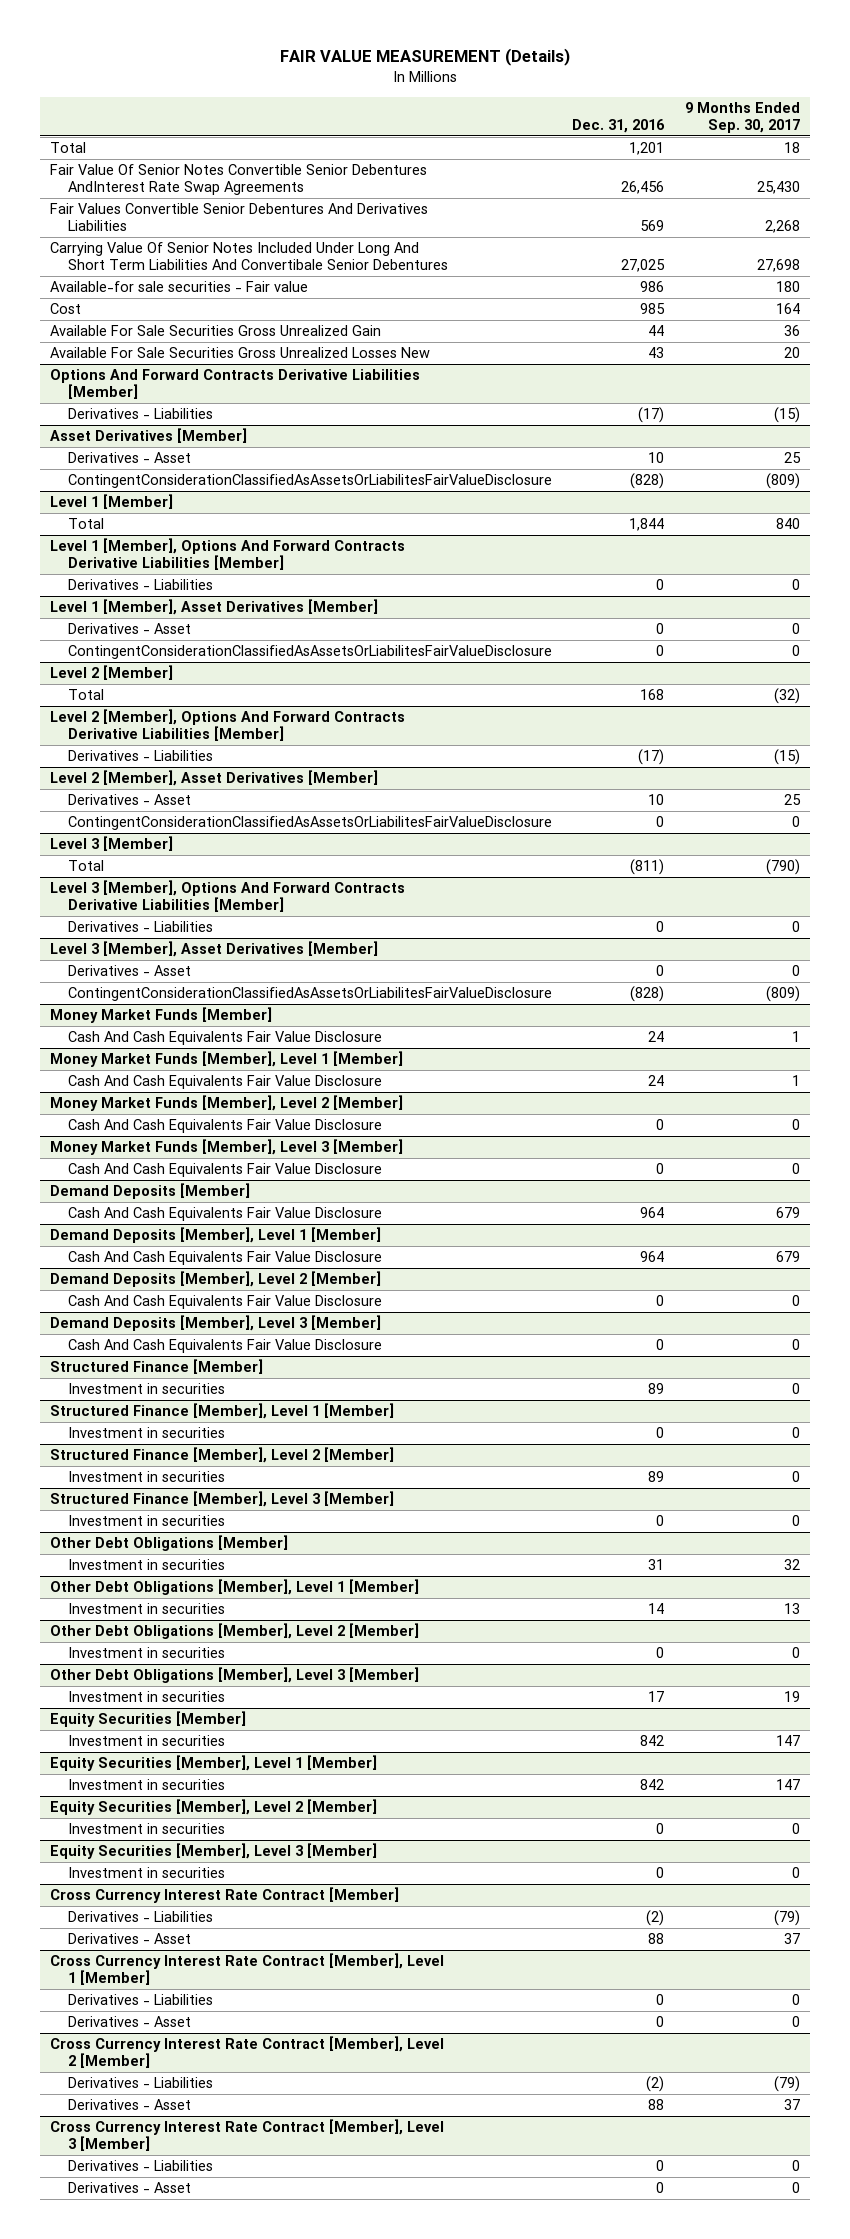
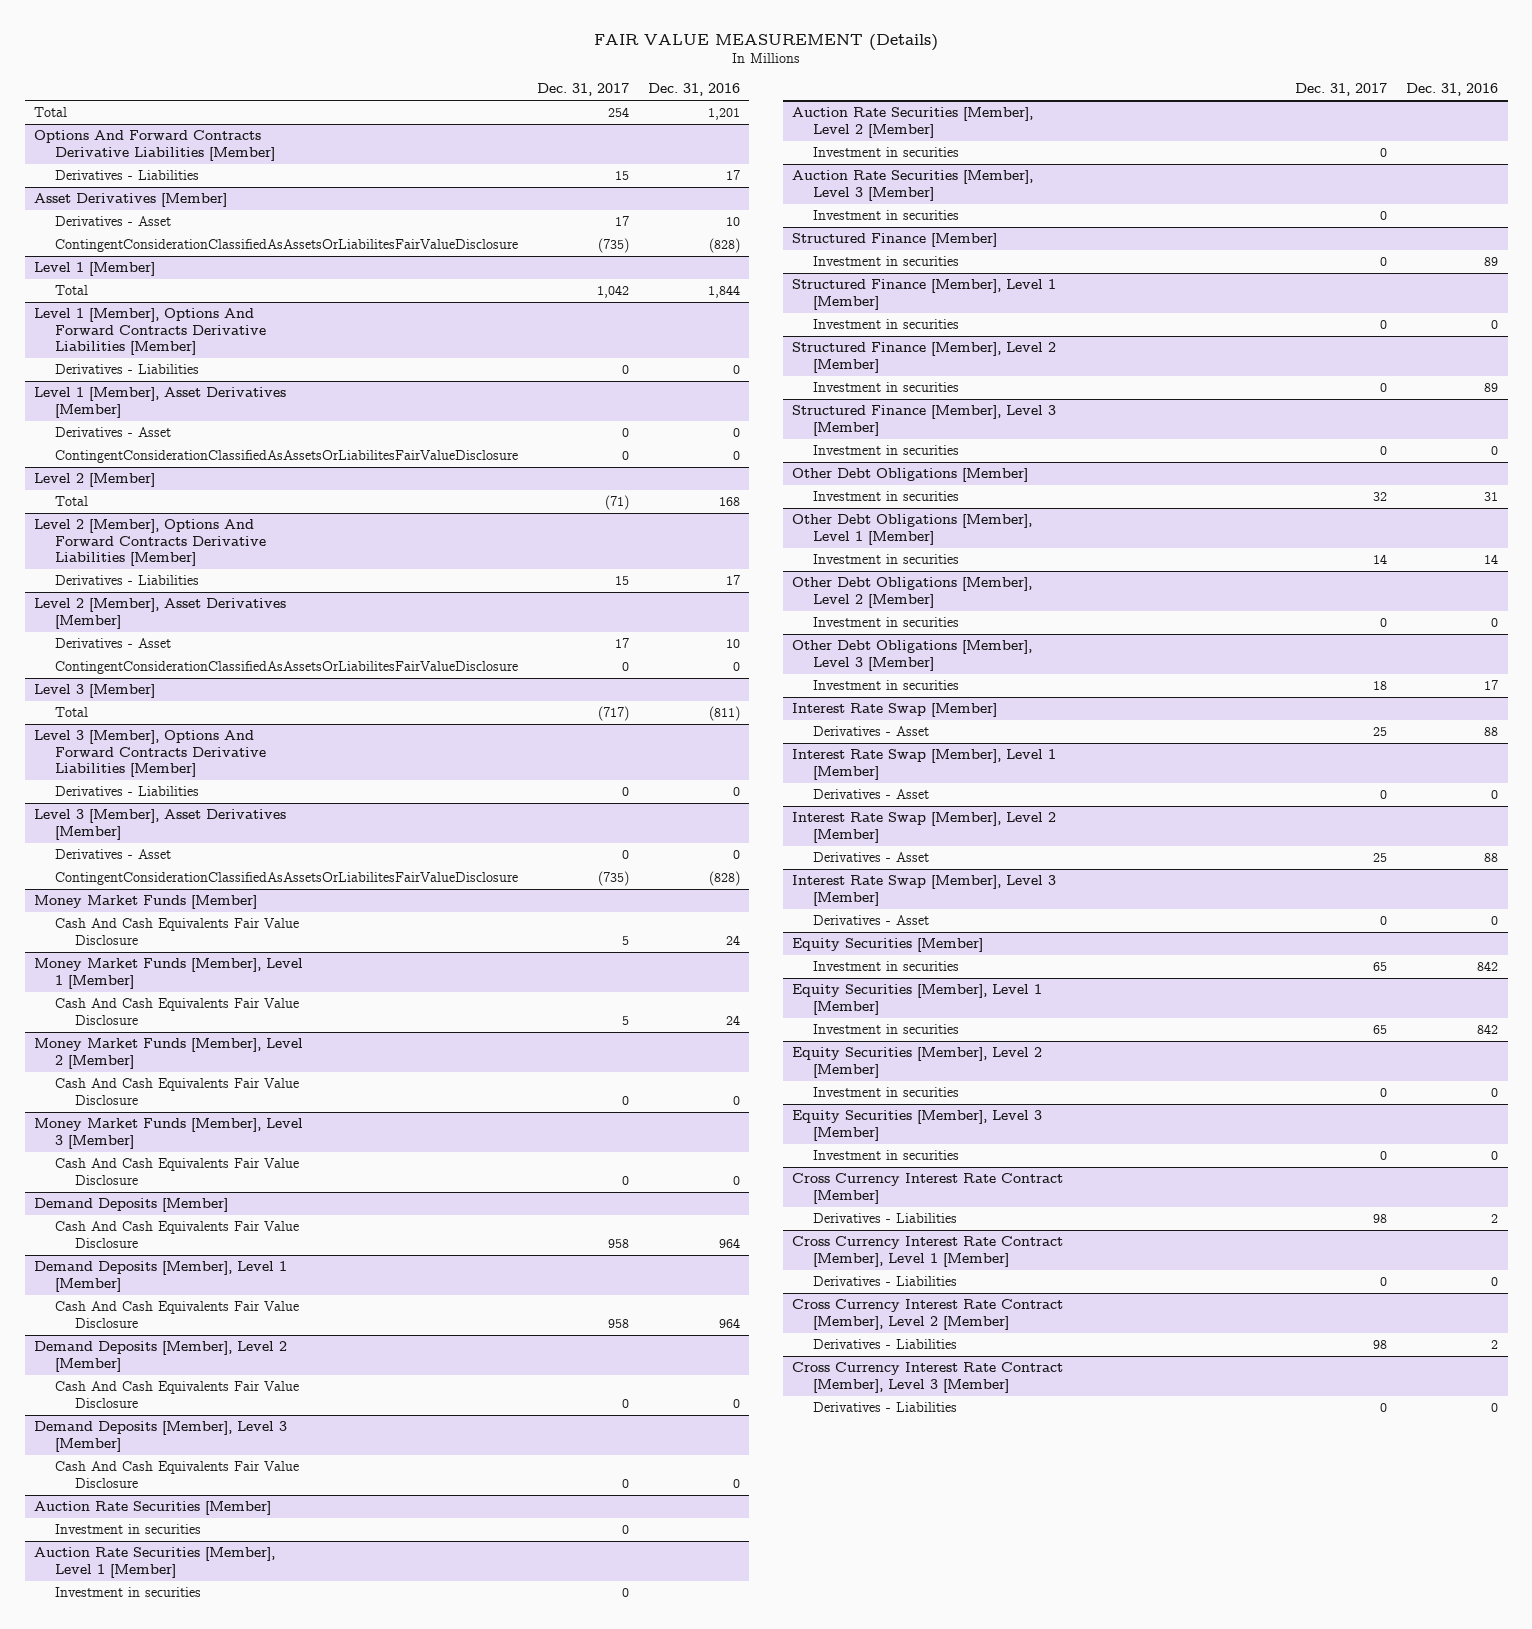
[684,101,800,134] 9 Months Ended Sep. 30, 2017 -> none
none -> [536,83,629,97] Dec. 31, 2017
[50,164,428,196] Fair Value Of Senior Notes Convertible Senior Debentures AndInterest Rate Swap Agreements -> none
[50,203,429,232] Fair Values Convertible Senior Debentures And Derivatives Liabilities -> none
[50,242,448,271] Carrying Value Of Senior Notes Included Under Long And Short Term Liabilities And Convertibale Senior Debentures -> none
[50,281,309,293] Available-for sale securities - Fair value -> none
[50,303,82,315] Cost -> none
[50,325,382,337] Available For Sale Securities Gross Unrealized Gain -> none
[50,347,431,359] Available For Sale Securities Gross Unrealized Losses New -> none
[638,407,665,424] (17) -> [725,170,740,181] 17
[638,749,665,766] (17) -> [725,575,740,586] 17
none -> [34,1501,272,1516] Auction Rate Securities [Member]
none -> [54,1524,201,1535] Investment in securities
none -> [34,1547,276,1578] Auction Rate Securities [Member], Level 1 [Member]
none -> [54,1587,201,1598] Investment in securities
none -> [792,107,1034,138] Auction Rate Securities [Member], Level 2 [Member]
none -> [812,147,959,158] Investment in securities
none -> [792,170,1034,201] Auction Rate Securities [Member], Level 3 [Member]
none -> [812,210,959,221] Investment in securities
none -> [792,703,998,718] Interest Rate Swap [Member]
none -> [812,726,929,737] Derivatives - Asset
none -> [792,749,1057,780] Interest Rate Swap [Member], Level 1 [Member]
none -> [812,789,929,800] Derivatives - Asset
none -> [792,812,1057,843] Interest Rate Swap [Member], Level 2 [Member]
none -> [812,852,929,863] Derivatives - Asset
none -> [792,875,1057,906] Interest Rate Swap [Member], Level 3 [Member]
none -> [812,915,929,926] Derivatives - Asset
[67,1933,191,1945] Derivatives - Asset -> none
[646,1910,665,1927] (2) -> [1491,1214,1499,1224] 2
[67,2016,191,2028] Derivatives - Asset -> none
[67,2099,191,2111] Derivatives - Asset -> none
[646,2076,665,2093] (2) -> [1491,1340,1499,1350] 2
[67,2182,191,2194] Derivatives - Asset -> none

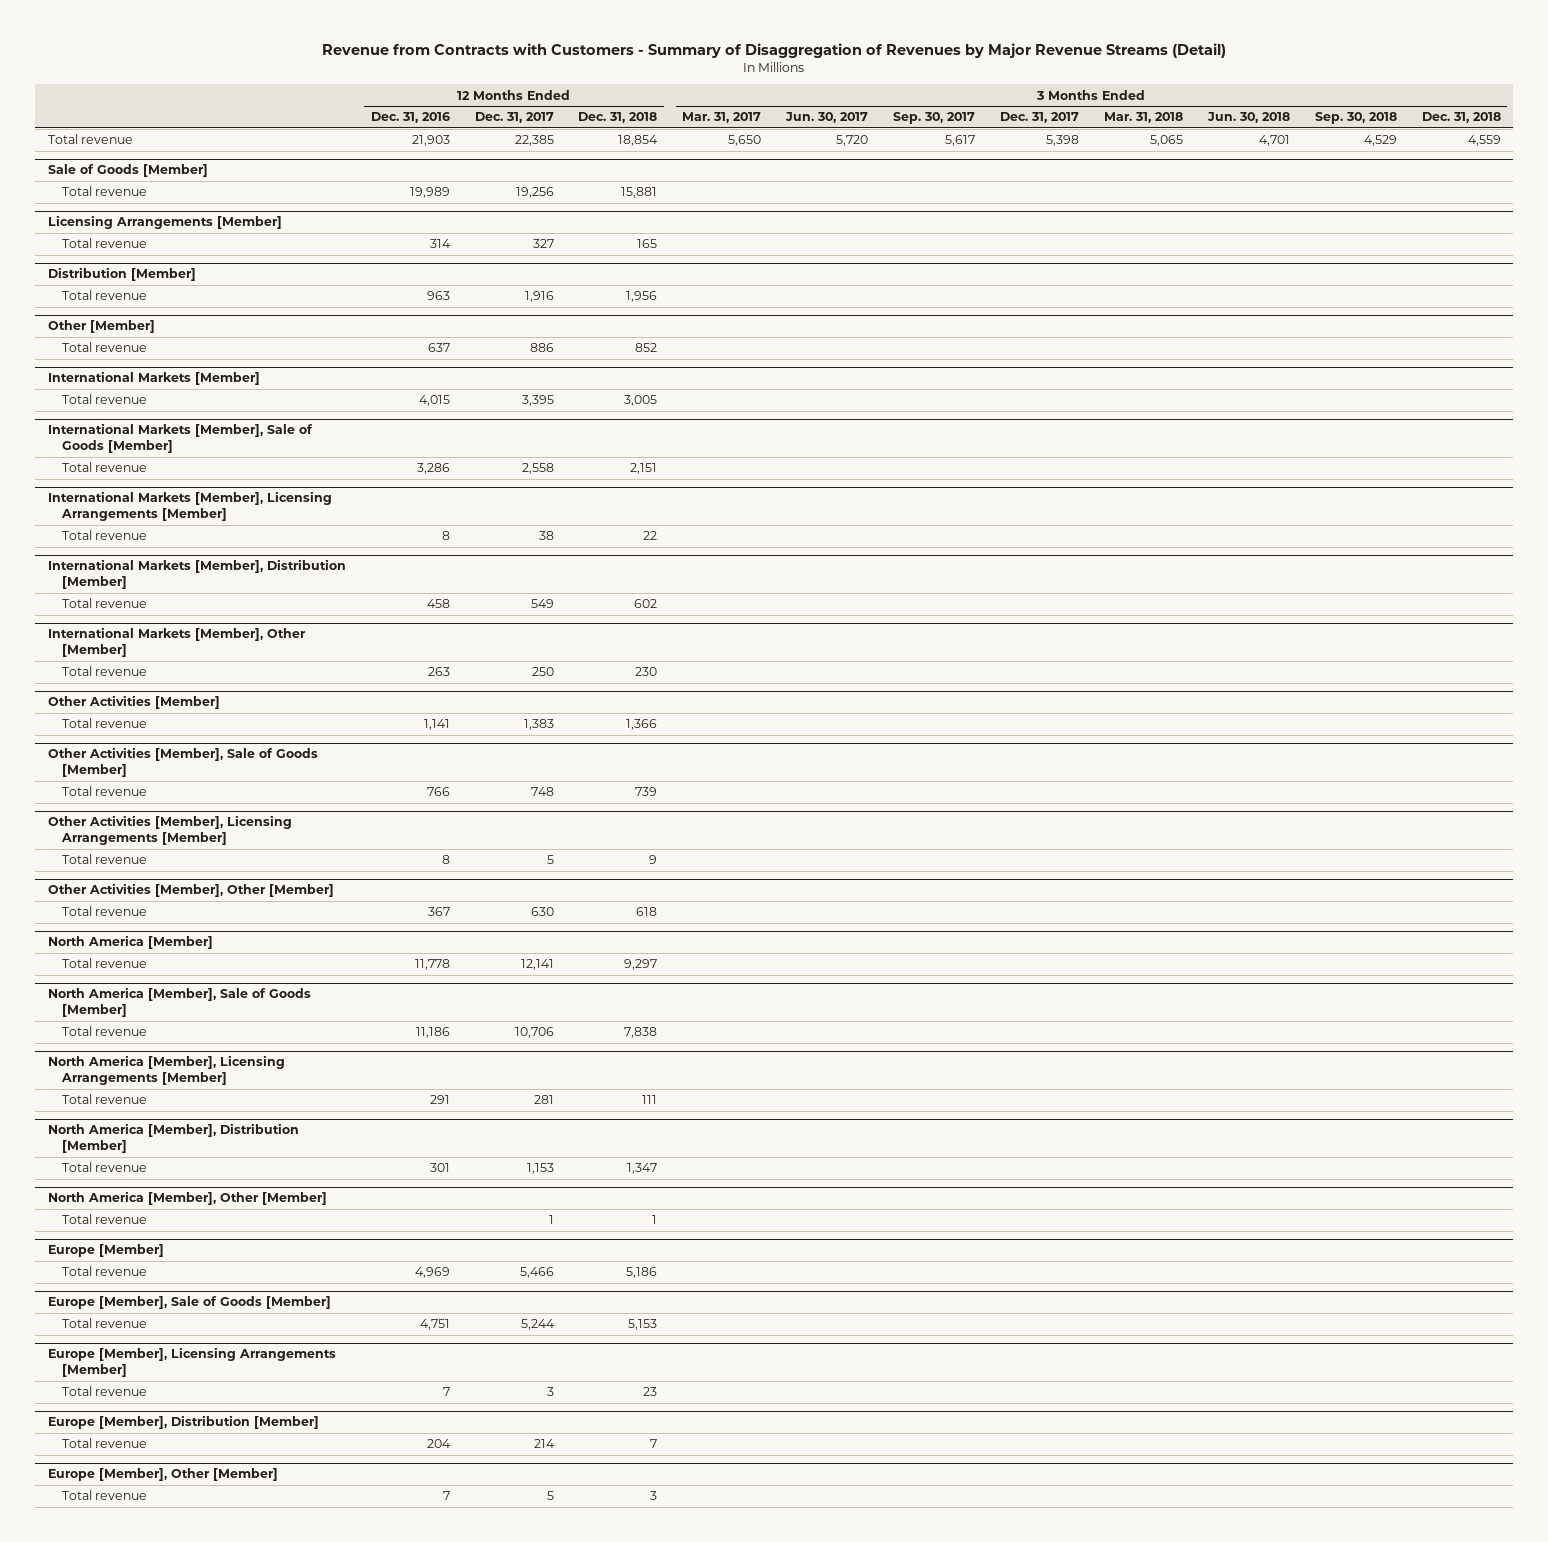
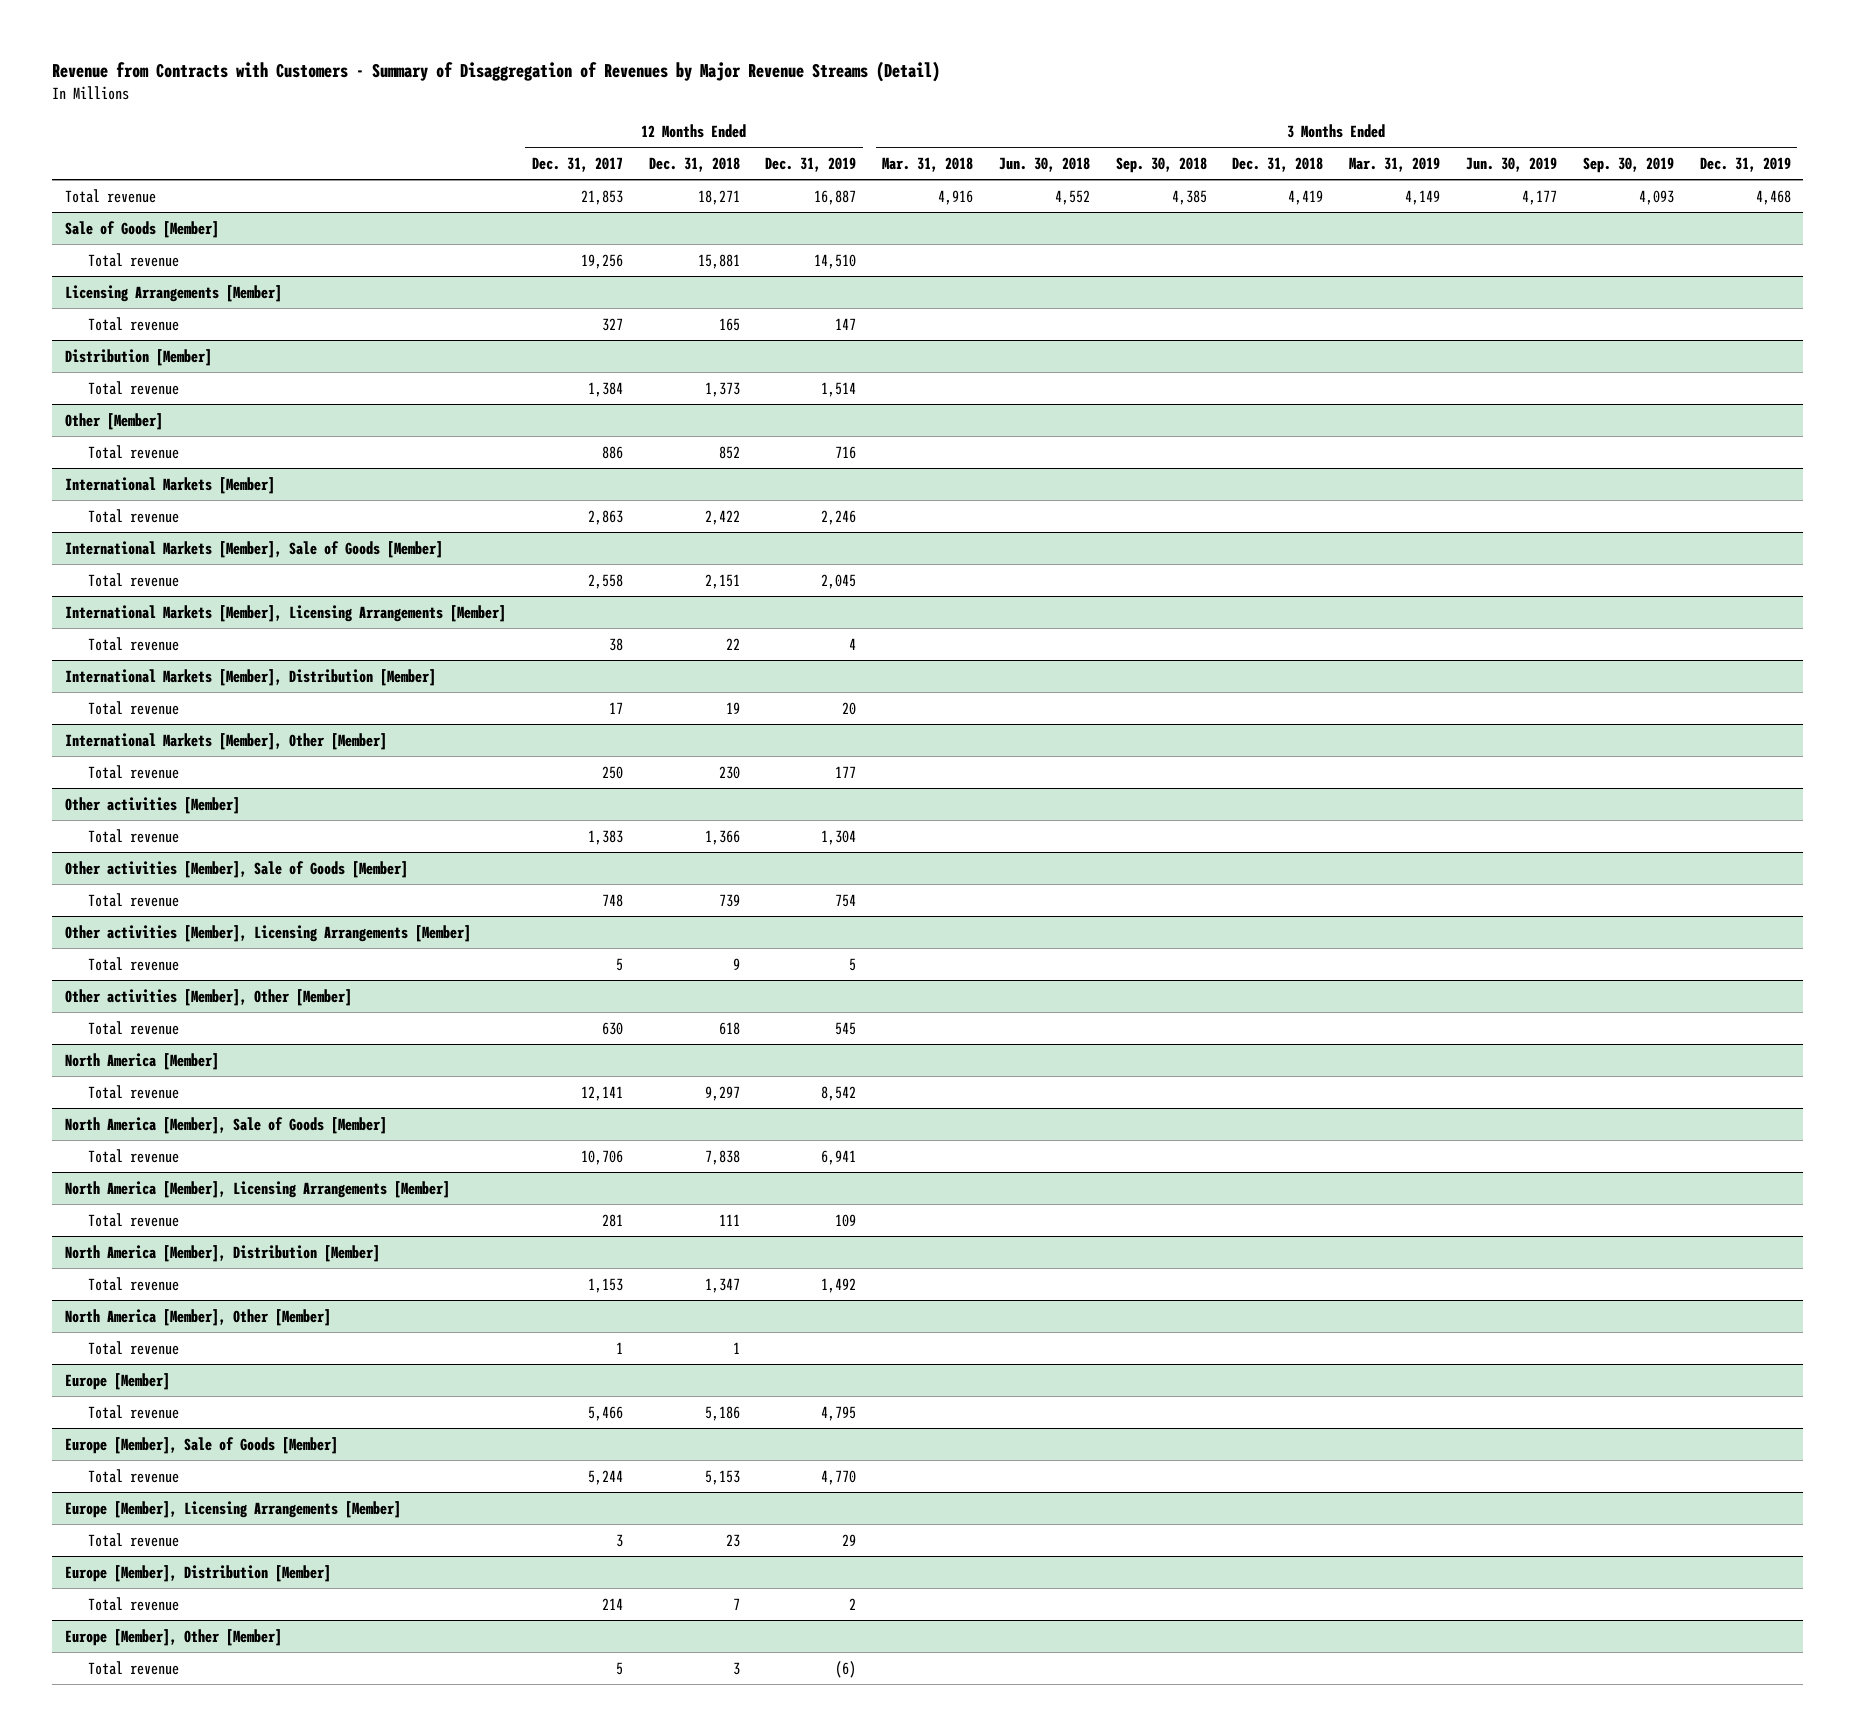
[370,112,450,124] Dec. 31, 2016 -> none
[682,112,762,124] Mar. 31, 2017 -> none
[785,112,869,124] Jun. 30, 2017 -> none
[893,112,976,125] Sep. 30, 2017 -> none
[1000,112,1080,124] Dec. 31, 2017 -> none
none -> [765,156,857,172] Dec. 31, 2019
none -> [1349,156,1441,172] Mar. 31, 2019
none -> [1466,156,1558,172] Jun. 30, 2019
none -> [1582,156,1674,173] Sep. 30, 2019
none -> [1699,156,1791,172] Dec. 31, 2019
[514,135,554,147] 22,385 -> [580,189,623,205] 21,853
[618,135,659,147] 18,854 -> [697,189,740,205] 18,271
[1149,135,1183,147] 5,065 -> [938,189,974,205] 4,916
[1258,135,1290,147] 4,701 -> [1054,189,1090,205] 4,552
[1363,135,1397,147] 4,529 -> [1171,189,1207,205] 4,385
[1467,135,1501,147] 4,559 -> [1288,189,1324,205] 4,419
[524,291,554,303] 1,916 -> [587,381,623,397] 1,384
[626,291,658,303] 1,956 -> [704,381,740,397] 1,373
[521,395,554,407] 3,395 -> [587,509,623,525] 2,863
[624,395,658,407] 3,005 -> [704,509,740,525] 2,422
[530,599,554,609] 549 -> [608,701,623,714] 17
[634,599,658,609] 602 -> [725,701,740,714] 19
[47,695,220,710] Other Activities [Member] -> [64,796,240,814] Other activities [Member]
[47,747,318,778] Other Activities [Member], Sale of Goods [Member] -> [64,860,408,878] Other activities [Member], Sale of Goods [Member]
[47,815,292,846] Other Activities [Member], Licensing Arrangements [Member] -> [64,924,471,942] Other activities [Member], Licensing Arrangements [Member]
[47,883,334,898] Other Activities [Member], Other [Member] -> [64,988,352,1006] Other activities [Member], Other [Member]

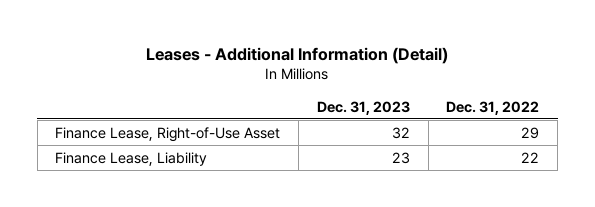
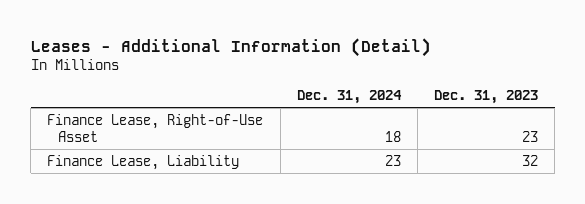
[446,100,540,115] Dec. 31, 2022 -> none
none -> [296,90,402,105] Dec. 31, 2024
[391,126,410,139] 32 -> [521,130,538,142] 23
[391,151,410,164] 23 -> [521,154,538,166] 32

